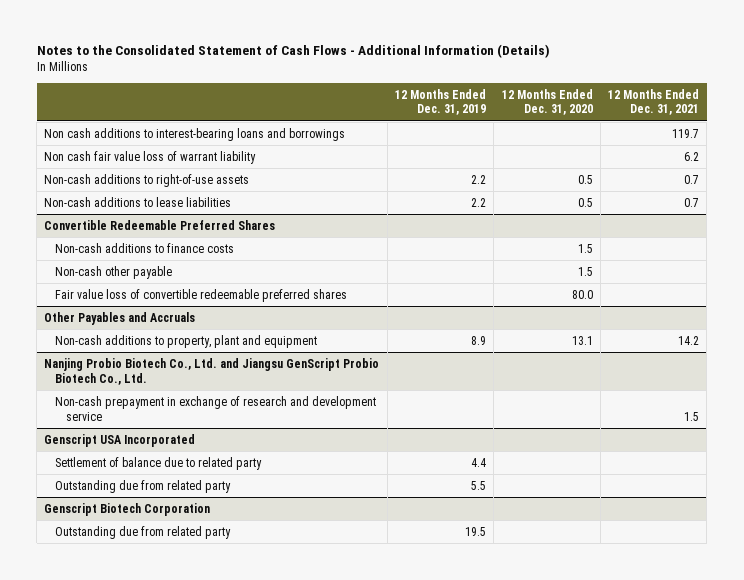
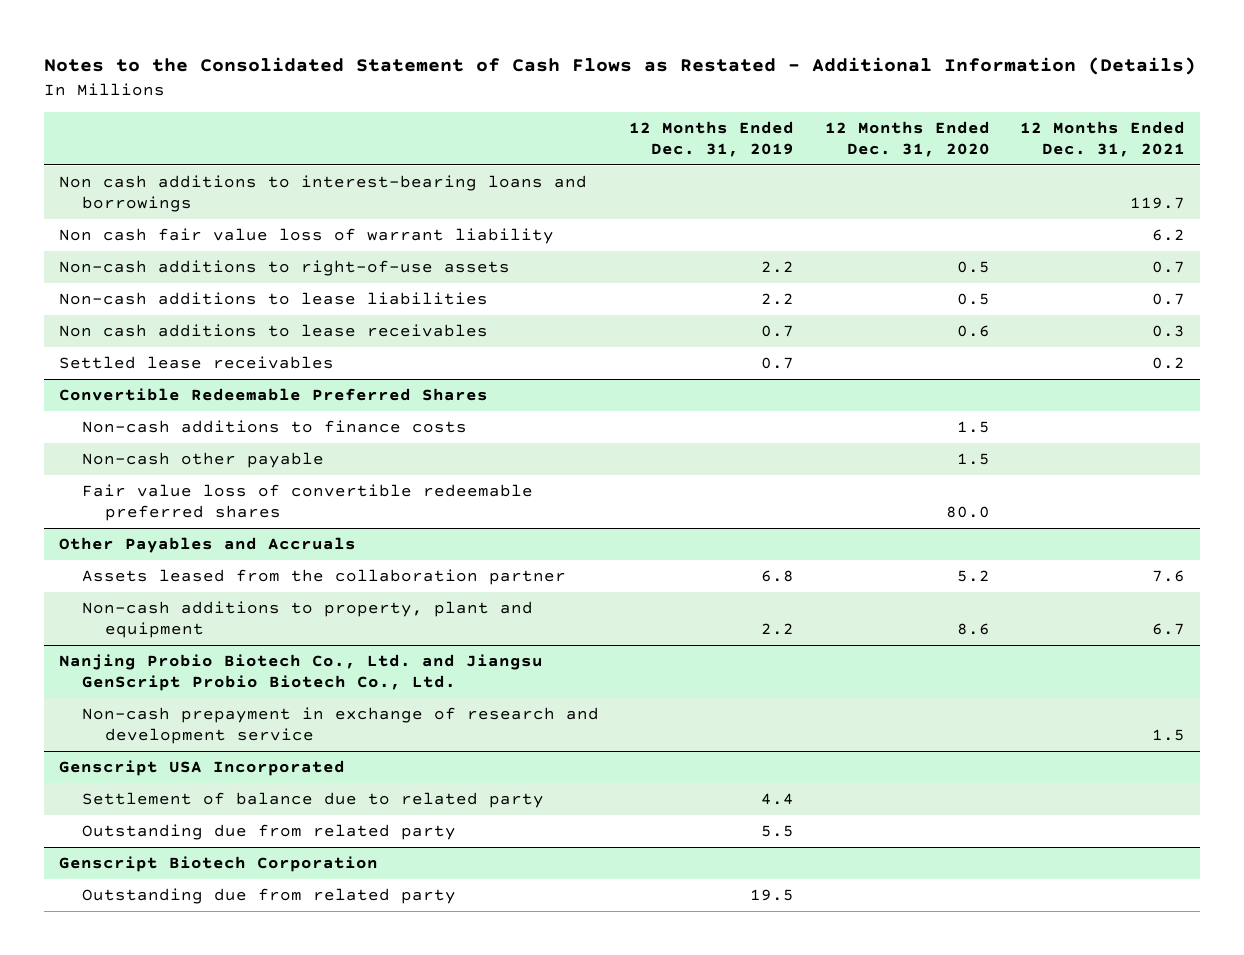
[36,43,550,58] Notes to the Consolidated Statement of Cash Flows - Additional Information (Details) -> [44,57,1197,76] Notes to the Consolidated Statement of Cash Flows as Restated - Additional Information (Details)
none -> [59,324,489,338] Non cash additions to lease receivables
none -> [59,356,335,370] Settled lease receivables
none -> [81,569,566,586] Assets leased from the collaboration partner
[470,335,486,345] 8.9 -> [761,622,795,635] 2.2
[571,335,593,345] 13.1 -> [956,622,990,635] 8.6
[678,335,700,345] 14.2 -> [1151,622,1185,635] 6.7

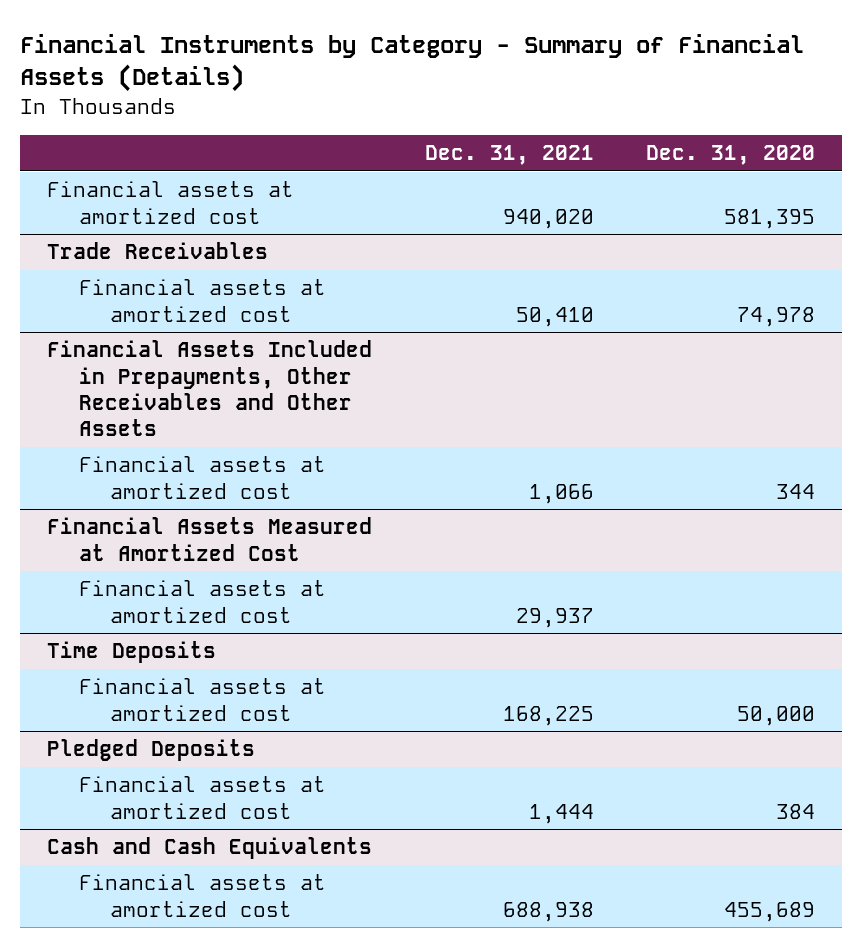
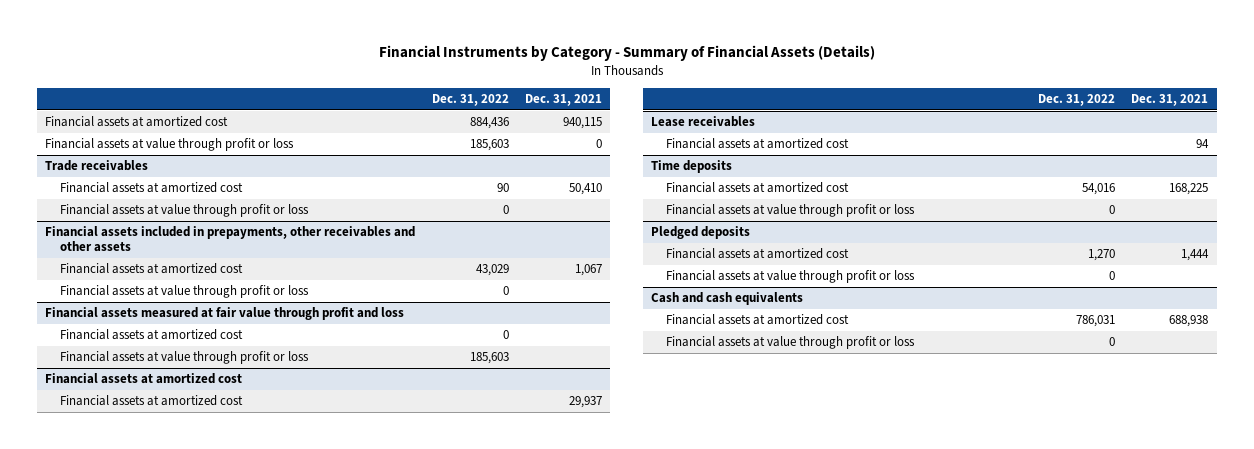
[646,145,816,166] Dec. 31, 2020 -> none
none -> [431,94,509,107] Dec. 31, 2022
[502,208,594,229] 940,020 -> [563,117,603,130] 940,115
none -> [45,138,295,152] Financial assets at value through profit or loss
[46,242,268,260] Trade Receivables -> [45,160,149,172] Trade receivables
none -> [59,204,309,218] Financial assets at value through profit or loss
[46,340,372,437] Financial Assets Included in Prepayments, Other Receivables and Other Assets -> [45,226,416,253] Financial assets included in prepayments, other receivables and other assets
[528,483,594,504] 1,066 -> [575,264,603,277] 1,067
none -> [59,285,309,299] Financial assets at value through profit or loss
none -> [45,307,405,321] Financial assets measured at fair value through profit and loss
none -> [59,329,243,341] Financial assets at amortized cost
none -> [59,351,309,365] Financial assets at value through profit or loss
[46,517,372,561] Financial Assets Measured at Amortized Cost -> [45,373,243,385] Financial assets at amortized cost
none -> [651,116,756,128] Lease receivables
none -> [666,138,850,150] Financial assets at amortized cost
[46,641,216,664] Time Deposits -> [651,160,733,174] Time deposits
none -> [666,204,916,218] Financial assets at value through profit or loss
[46,739,255,762] Pledged Deposits -> [651,226,751,240] Pledged deposits
none -> [666,270,916,284] Financial assets at value through profit or loss
[46,837,372,860] Cash and Cash Equivalents -> [651,292,804,306] Cash and cash equivalents
none -> [666,336,916,350] Financial assets at value through profit or loss

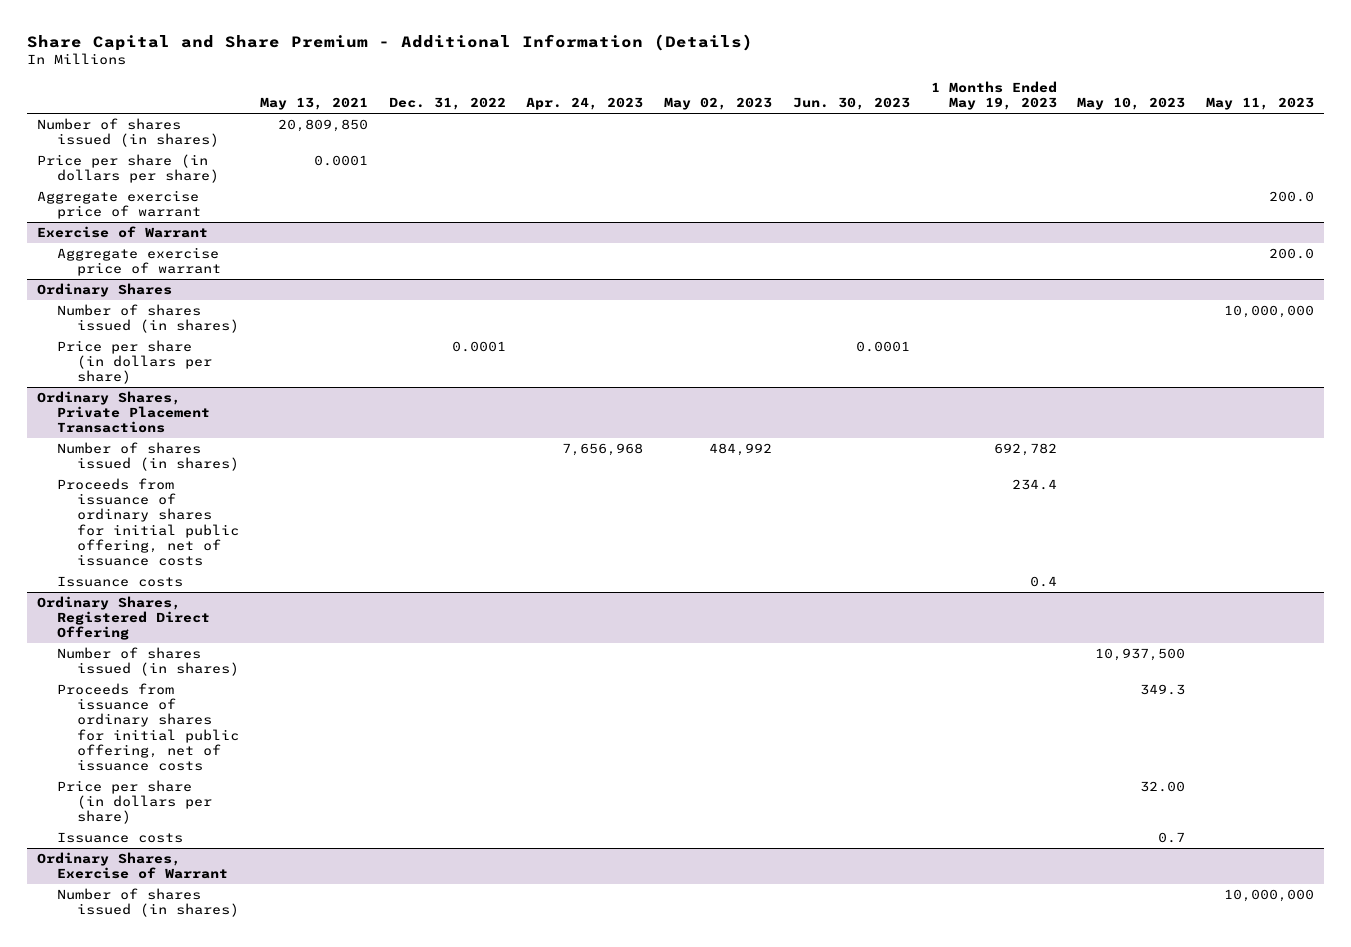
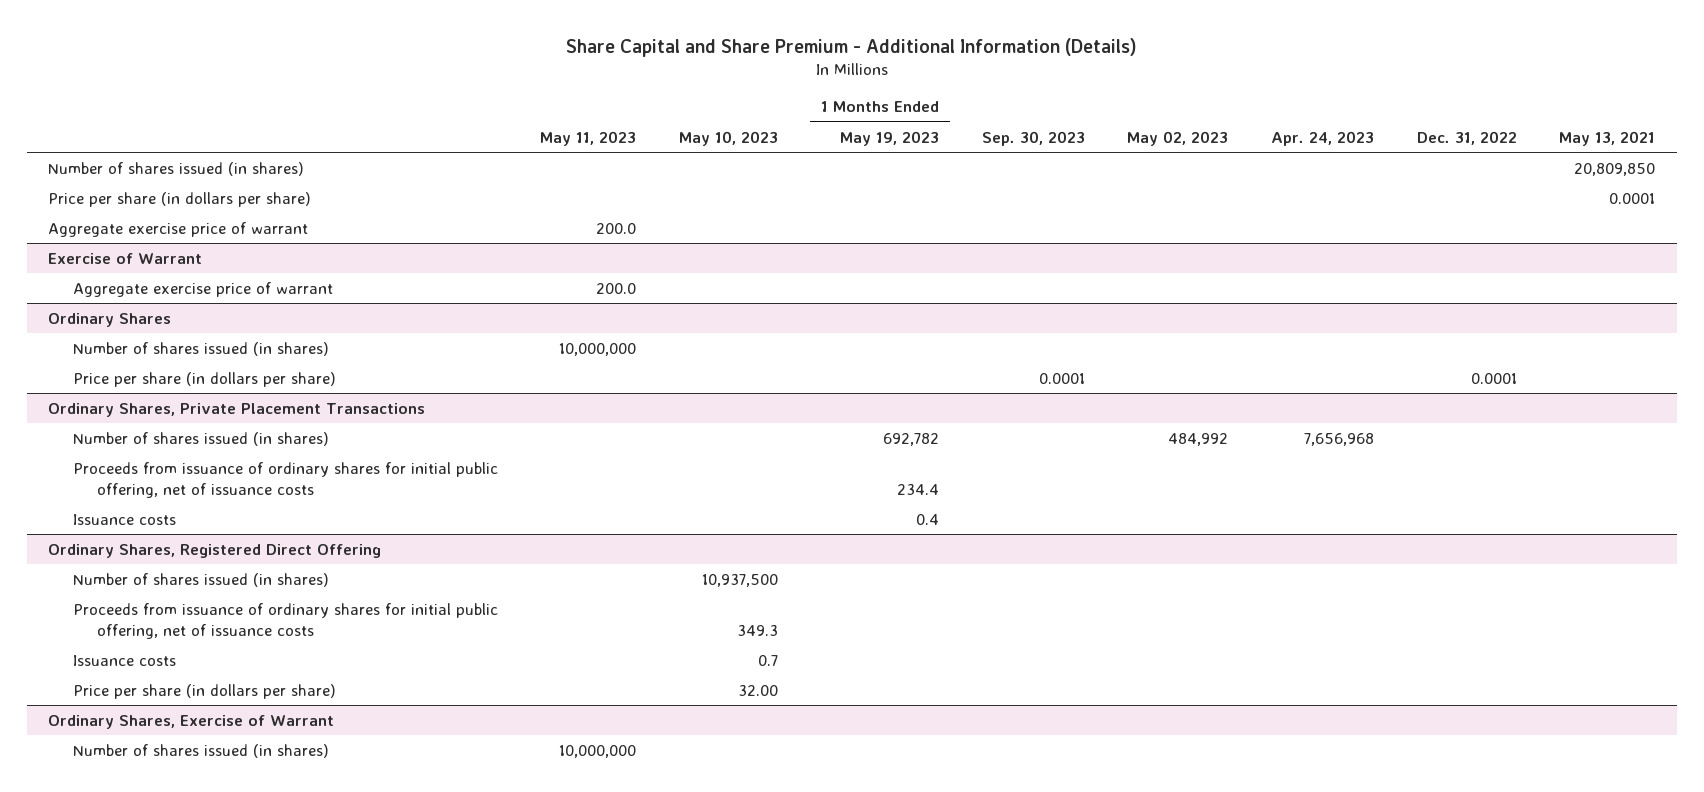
[792,97,910,111] Jun. 30, 2023 -> none
none -> [981,130,1085,146] Sep. 30, 2023
[57,779,213,825] Price per share (in dollars per share) -> [72,683,336,699] Price per share (in dollars per share)

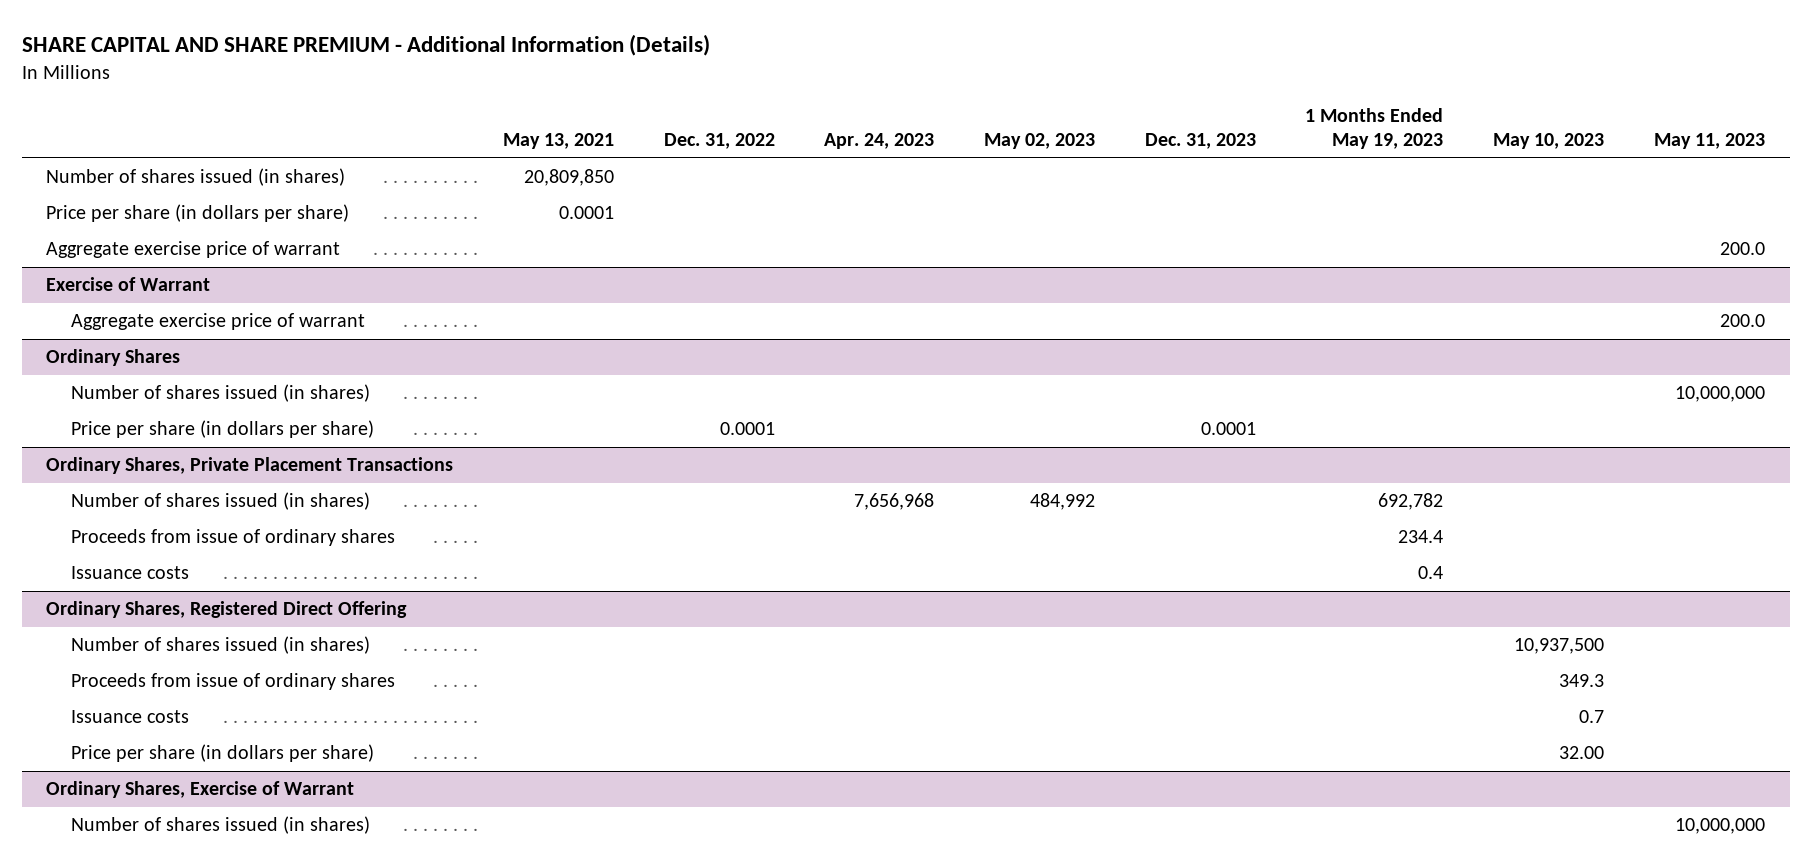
[565,37,1137,57] Share Capital and Share Premium - Additional Information (Details) -> [21,34,710,57] SHARE CAPITAL AND SHARE PREMIUM - Additional Information (Details)
[981,130,1085,146] Sep. 30, 2023 -> none
none -> [1144,133,1256,150] Dec. 31, 2023
[72,461,498,498] Proceeds from issuance of ordinary shares for initial public offering, net of issuance costs -> [71,529,396,547] Proceeds from issue of ordinary shares
[72,602,498,639] Proceeds from issuance of ordinary shares for initial public offering, net of issuance costs -> [71,673,396,691] Proceeds from issue of ordinary shares

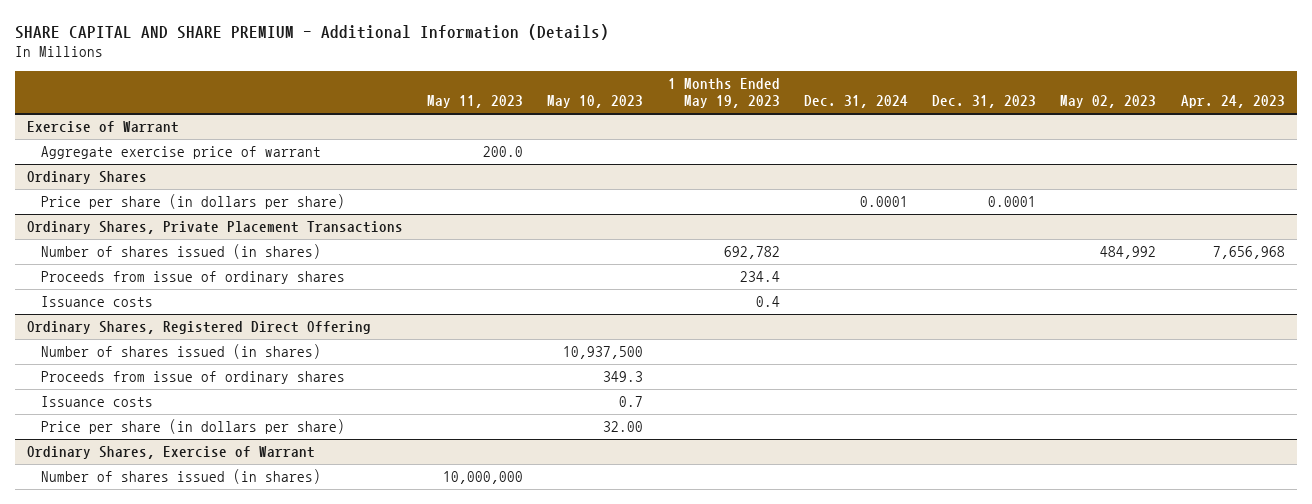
[503,133,615,150] May 13, 2021 -> none
[663,133,775,150] Dec. 31, 2022 -> none
none -> [803,95,908,109] Dec. 31, 2024
[46,168,346,187] Number of shares issued (in shares) -> none
[46,204,350,223] Price per share (in dollars per share) -> none
[46,241,341,259] Aggregate exercise price of warrant -> none
[71,384,371,403] Number of shares issued (in shares) -> none

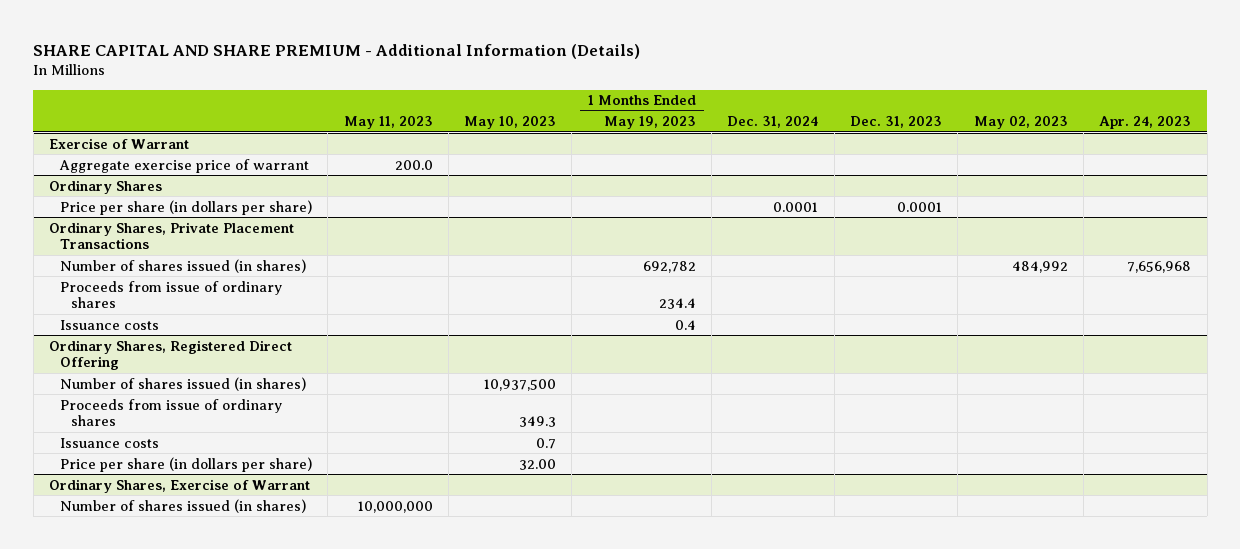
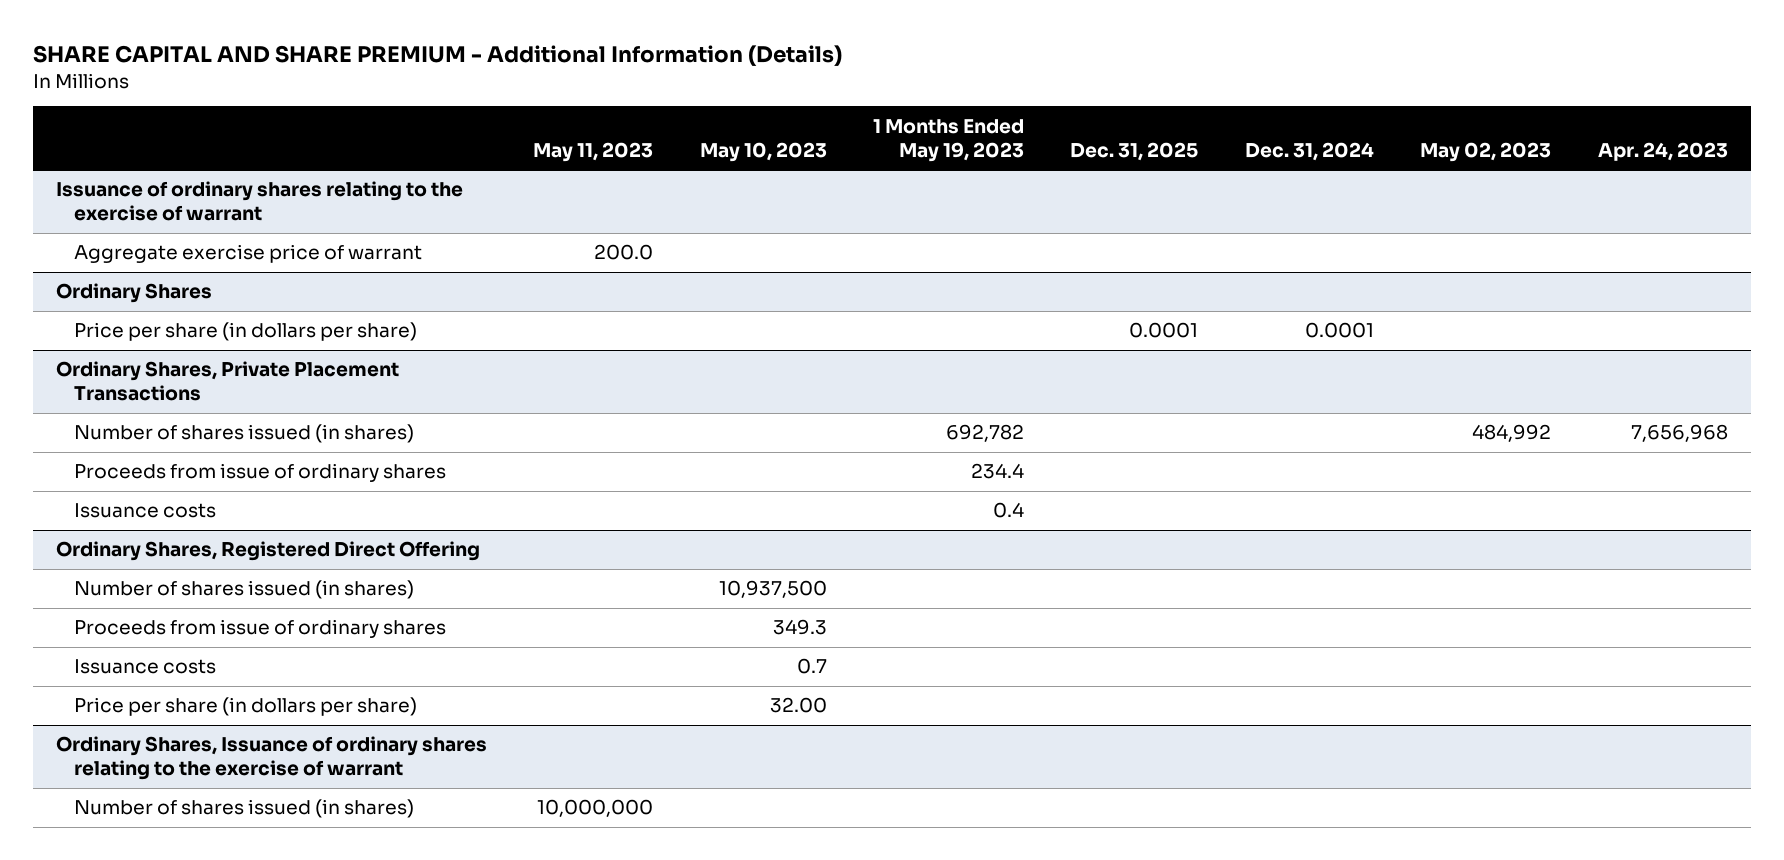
[850,116,943,129] Dec. 31, 2023 -> none
none -> [1070,141,1199,161] Dec. 31, 2025
[49,137,190,149] Exercise of Warrant -> [55,181,463,222] Issuance of ordinary shares relating to the exercise of warrant
[49,478,311,493] Ordinary Shares, Exercise of Warrant -> [55,736,487,781] Ordinary Shares, Issuance of ordinary shares relating to the exercise of warrant

